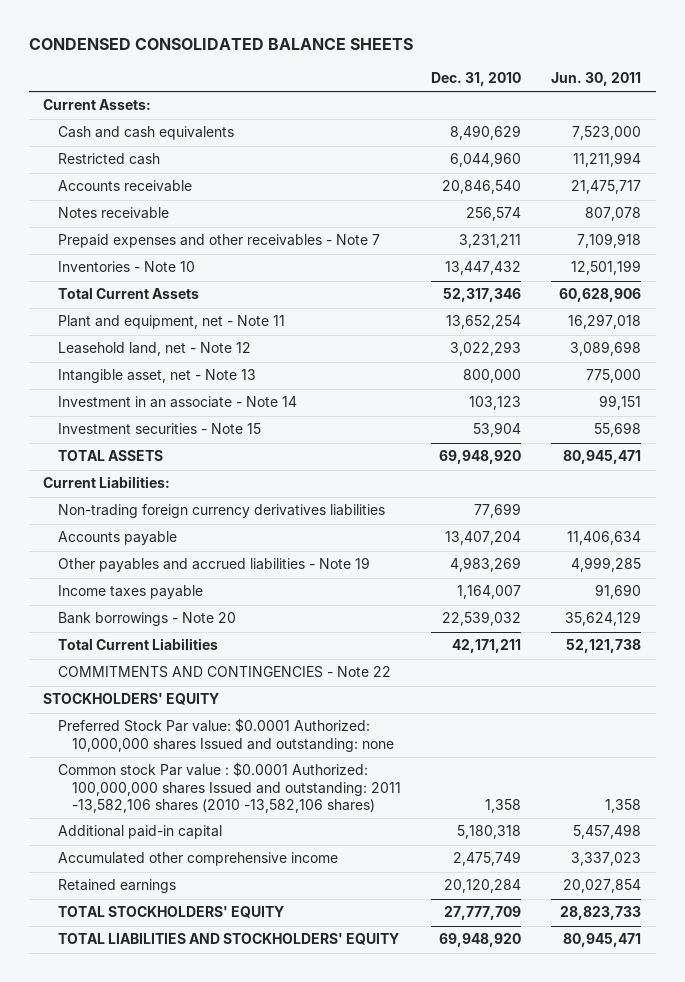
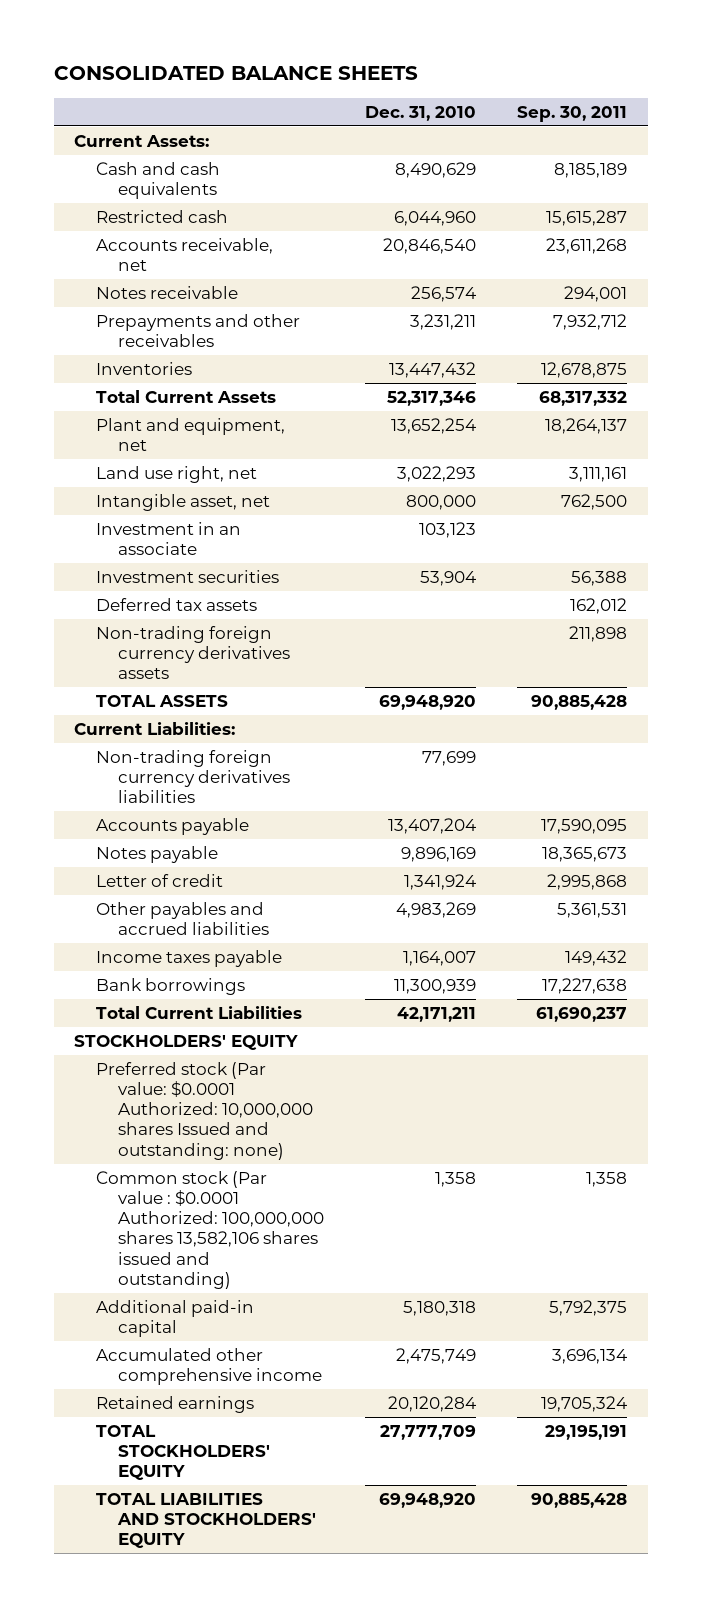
[28,38,413,51] CONDENSED CONSOLIDATED BALANCE SHEETS -> [53,66,418,81] CONSOLIDATED BALANCE SHEETS
[551,71,642,86] Jun. 30, 2011 -> none
none -> [517,105,628,122] Sep. 30, 2011
[57,180,192,193] Accounts receivable -> [96,238,274,272] Accounts receivable, net
[57,234,380,249] Prepaid expenses and other receivables - Note 7 -> [96,314,301,348] Prepayments and other receivables
[57,261,195,273] Inventories - Note 10 -> [96,362,193,376] Inventories
[57,315,285,330] Plant and equipment, net - Note 11 -> [96,418,286,452] Plant and equipment, net
[57,342,251,357] Leasehold land, net - Note 12 -> [96,466,258,484] Land use right, net
[57,369,256,384] Intangible asset, net - Note 13 -> [96,494,271,512] Intangible asset, net
[57,396,297,409] Investment in an associate - Note 14 -> [96,522,242,556] Investment in an associate
[57,423,261,435] Investment securities - Note 15 -> [96,570,280,584] Investment securities
none -> [96,598,258,612] Deferred tax assets
none -> [96,626,291,680] Non-trading foreign currency derivatives assets
none -> [96,846,219,864] Notes payable
none -> [96,874,224,888] Letter of credit
[57,557,370,573] Other payables and accrued liabilities - Note 19 -> [96,902,270,936] Other payables and accrued liabilities
[57,612,236,627] Bank borrowings - Note 20 -> [96,978,246,996] Bank borrowings
[442,611,522,627] 22,539,032 -> [394,979,477,995] 11,300,939
[57,666,391,679] COMMITMENTS AND CONTINGENCIES - Note 22 -> none
[57,718,395,752] Preferred Stock Par value: $0.0001 Authorized: 10,000,000 shares Issued and outstanding: none -> [96,1062,314,1160] Preferred stock (Par value: $0.0001 Authorized: 10,000,000 shares Issued and outstanding: none)
[57,762,402,813] Common stock Par value : $0.0001 Authorized: 100,000,000 shares Issued and outstanding: 2011 -13,582,106 shares (2010 -13,582,106 shares) -> [96,1171,325,1289] Common stock (Par value : $0.0001 Authorized: 100,000,000 shares 13,582,106 shares issued and outstanding)

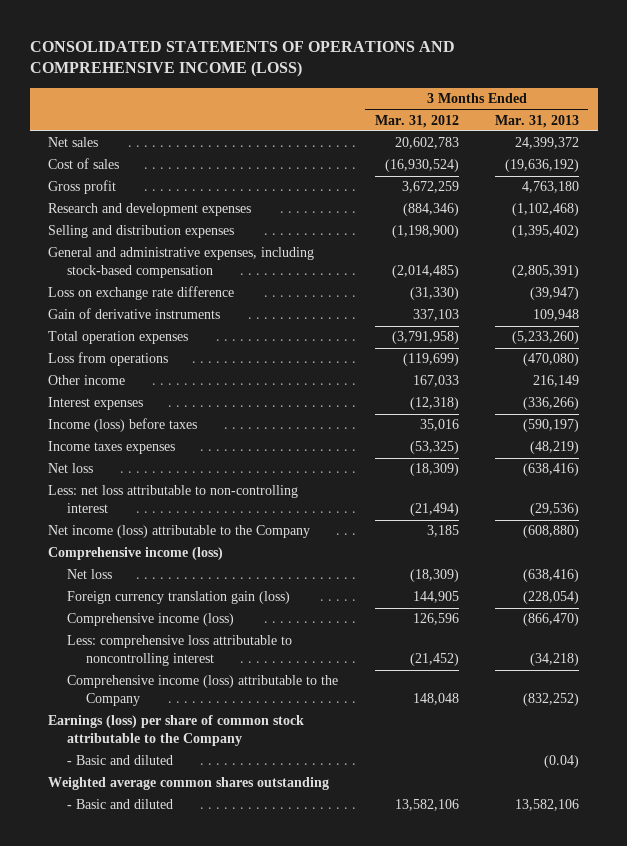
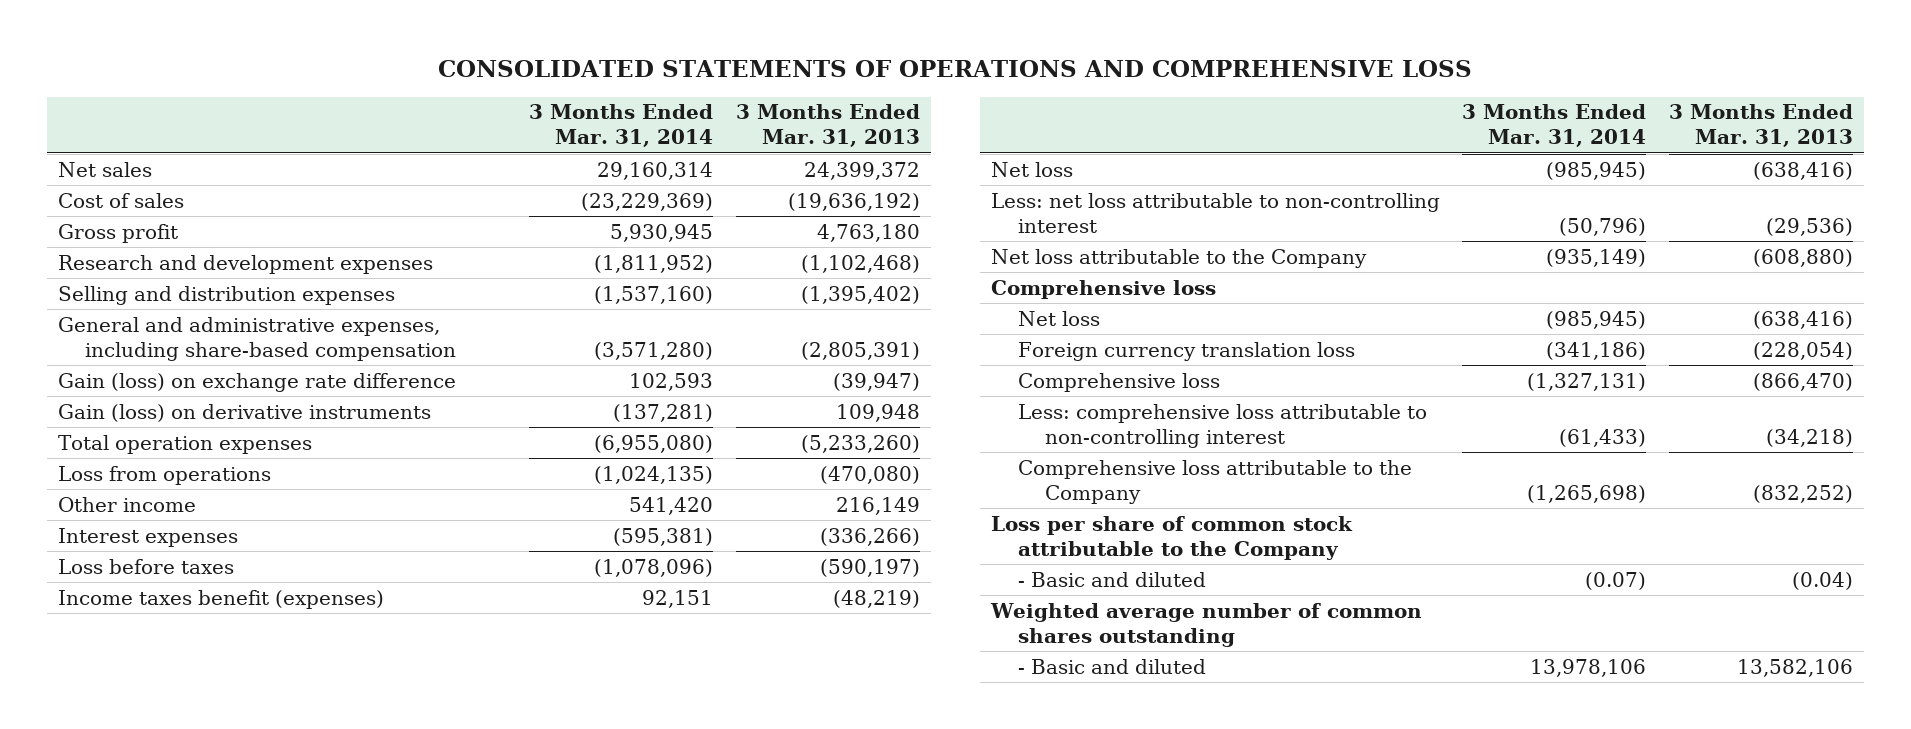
[29,40,455,78] CONSOLIDATED STATEMENTS OF OPERATIONS AND COMPREHENSIVE INCOME (LOSS) -> [438,60,1473,78] CONSOLIDATED STATEMENTS OF OPERATIONS AND COMPREHENSIVE LOSS
[374,114,459,128] Mar. 31, 2012 -> none
none -> [529,104,714,148] 3 Months Ended Mar. 31, 2014
[48,247,315,279] General and administrative expenses, including stock-based compensation -> [57,316,457,361] General and administrative expenses, including share-based compensation
[48,286,235,301] Loss on exchange rate difference -> [57,372,456,392] Gain (loss) on exchange rate difference
[48,308,221,320] Gain of derivative instruments -> [57,403,431,422] Gain (loss) on derivative instruments
[48,418,198,433] Income (loss) before taxes -> [57,558,234,574] Loss before taxes
[48,441,176,455] Income taxes expenses -> [57,589,384,609] Income taxes benefit (expenses)
[48,525,311,539] Net income (loss) attributable to the Company -> [991,248,1368,268] Net loss attributable to the Company
[48,547,224,561] Comprehensive income (loss) -> [991,279,1217,299] Comprehensive loss
[66,591,290,605] Foreign currency translation gain (loss) -> [1018,341,1356,361] Foreign currency translation loss
[66,613,234,627] Comprehensive income (loss) -> [1018,372,1221,392] Comprehensive loss
[66,635,292,667] Less: comprehensive loss attributable to noncontrolling interest -> [1018,403,1428,448] Less: comprehensive loss attributable to non-controlling interest
[66,675,338,707] Comprehensive income (loss) attributable to the Company -> [1018,459,1413,504] Comprehensive loss attributable to the Company
[48,715,305,747] Earnings (loss) per share of common stock attributable to the Company -> [991,515,1354,560] Loss per share of common stock attributable to the Company
[48,777,330,791] Weighted average common shares outstanding -> [990,602,1423,647] Weighted average number of common shares outstanding

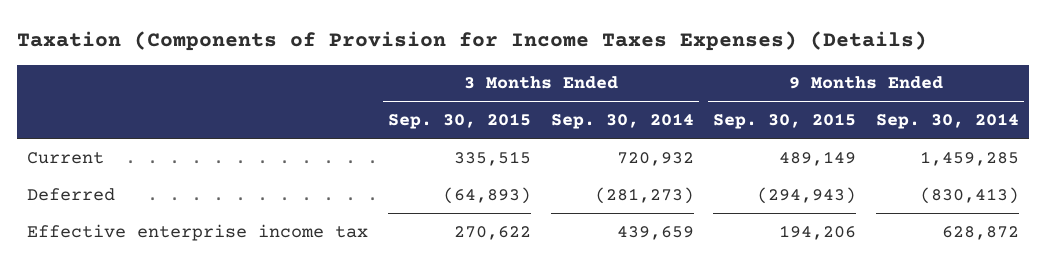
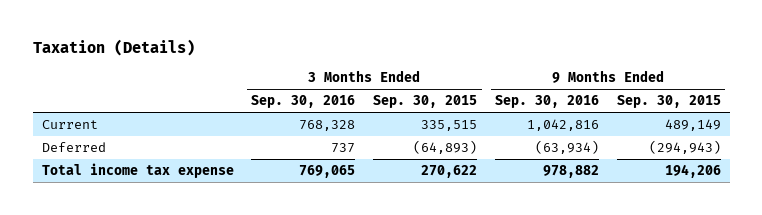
[17,31,928,52] Taxation (Components of Provision for Income Taxes Expenses) (Details) -> [32,38,195,56] Taxation (Details)
[550,113,694,130] Sep. 30, 2014 -> none
[876,113,1020,130] Sep. 30, 2014 -> none
none -> [251,95,356,109] Sep. 30, 2016
none -> [495,95,600,109] Sep. 30, 2016
[27,223,369,241] Effective enterprise income tax -> [41,163,234,179] Total income tax expense

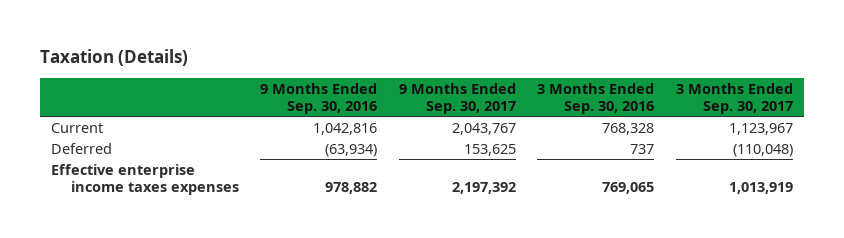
[373,95,478,109] Sep. 30, 2015 -> none
[616,95,721,109] Sep. 30, 2015 -> none
none -> [398,82,516,115] 9 Months Ended Sep. 30, 2017
none -> [675,82,793,115] 3 Months Ended Sep. 30, 2017
[41,163,234,179] Total income tax expense -> [51,163,239,196] Effective enterprise income taxes expenses

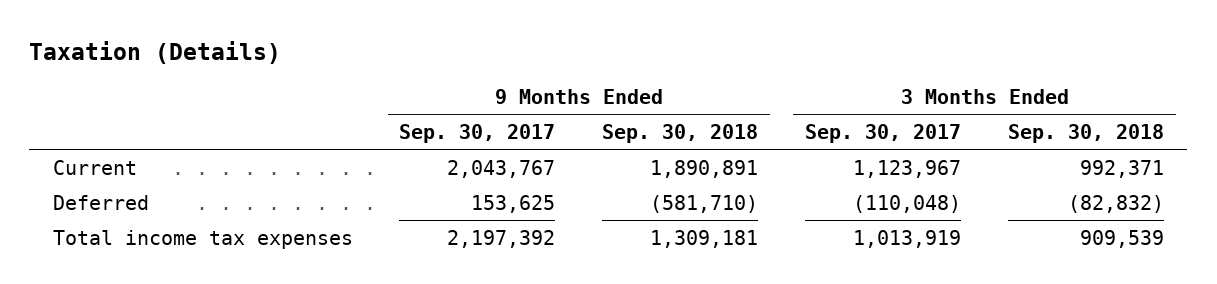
[260,82,378,115] 9 Months Ended Sep. 30, 2016 -> none
[537,82,655,115] 3 Months Ended Sep. 30, 2016 -> none
none -> [602,123,759,143] Sep. 30, 2018
none -> [1008,123,1165,143] Sep. 30, 2018
[51,163,239,196] Effective enterprise income taxes expenses -> [52,229,353,249] Total income tax expenses

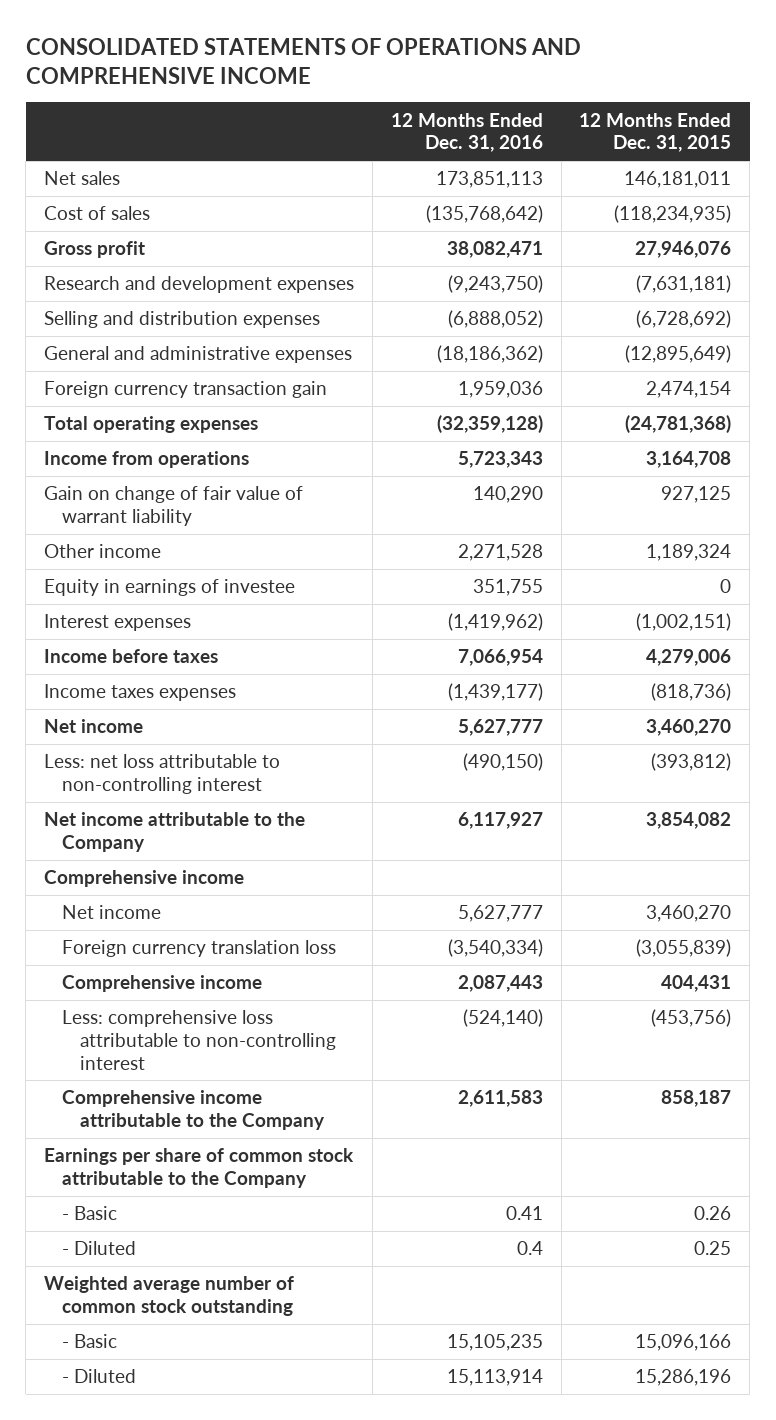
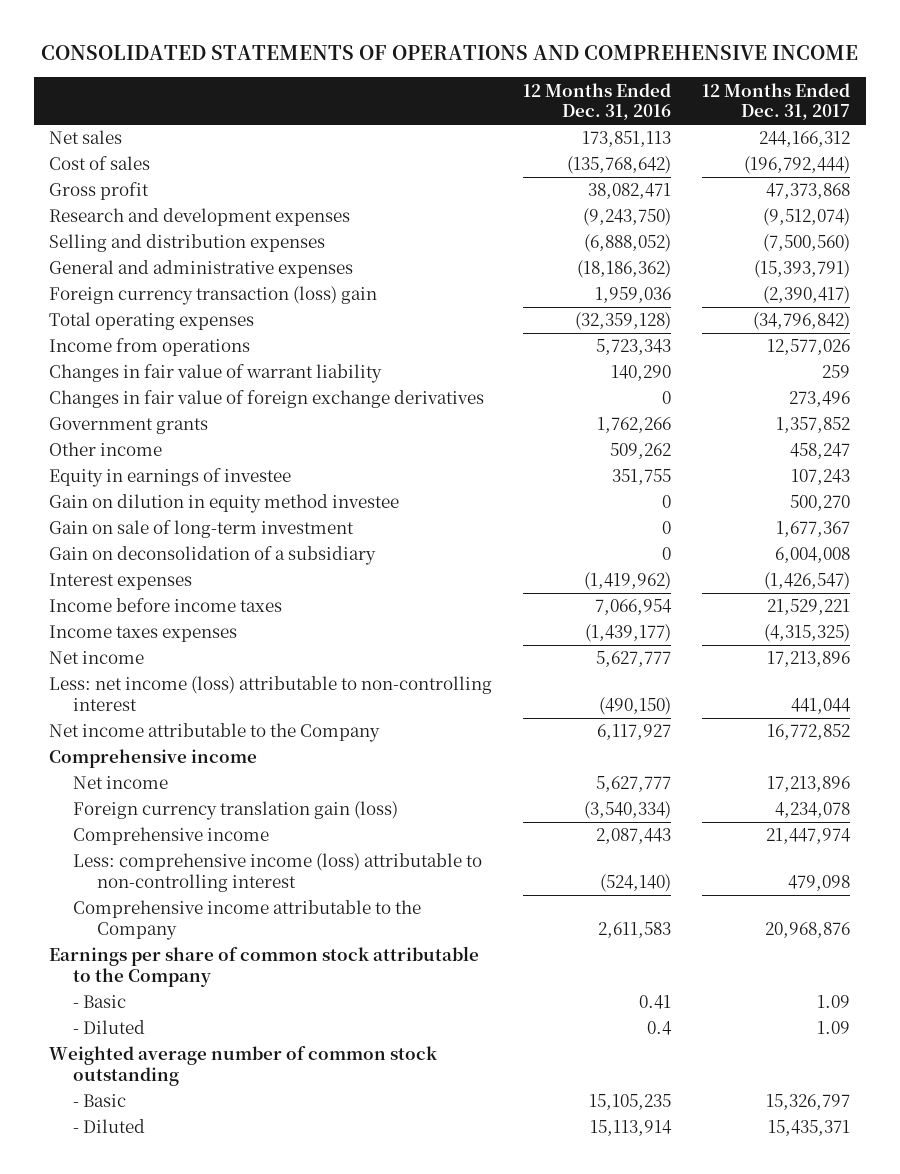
[579,112,732,153] 12 Months Ended Dec. 31, 2015 -> none
none -> [702,82,851,121] 12 Months Ended Dec. 31, 2017
[44,381,328,399] Foreign currency transaction gain -> [49,286,378,306] Foreign currency transaction (loss) gain
[44,486,304,526] Gain on change of fair value of warrant liability -> [49,364,383,384] Changes in fair value of warrant liability
none -> [49,390,485,409] Changes in fair value of foreign exchange derivatives
none -> [49,417,209,435] Government grants
[457,544,543,562] 2,271,528 -> [610,443,672,460] 509,262
none -> [49,494,400,514] Gain on dilution in equity method investee
none -> [49,520,355,539] Gain on sale of long-term investment
none -> [49,546,377,566] Gain on deconsolidation of a subsidiary
[44,649,219,664] Income before taxes -> [49,598,283,613] Income before income taxes
[44,754,281,794] Less: net loss attributable to non-controlling interest -> [49,676,493,711] Less: net income (loss) attributable to non-controlling interest
[62,940,337,958] Foreign currency translation loss -> [73,801,399,821] Foreign currency translation gain (loss)
[62,1010,337,1070] Less: comprehensive loss attributable to non-controlling interest -> [73,853,483,892] Less: comprehensive income (loss) attributable to non-controlling interest

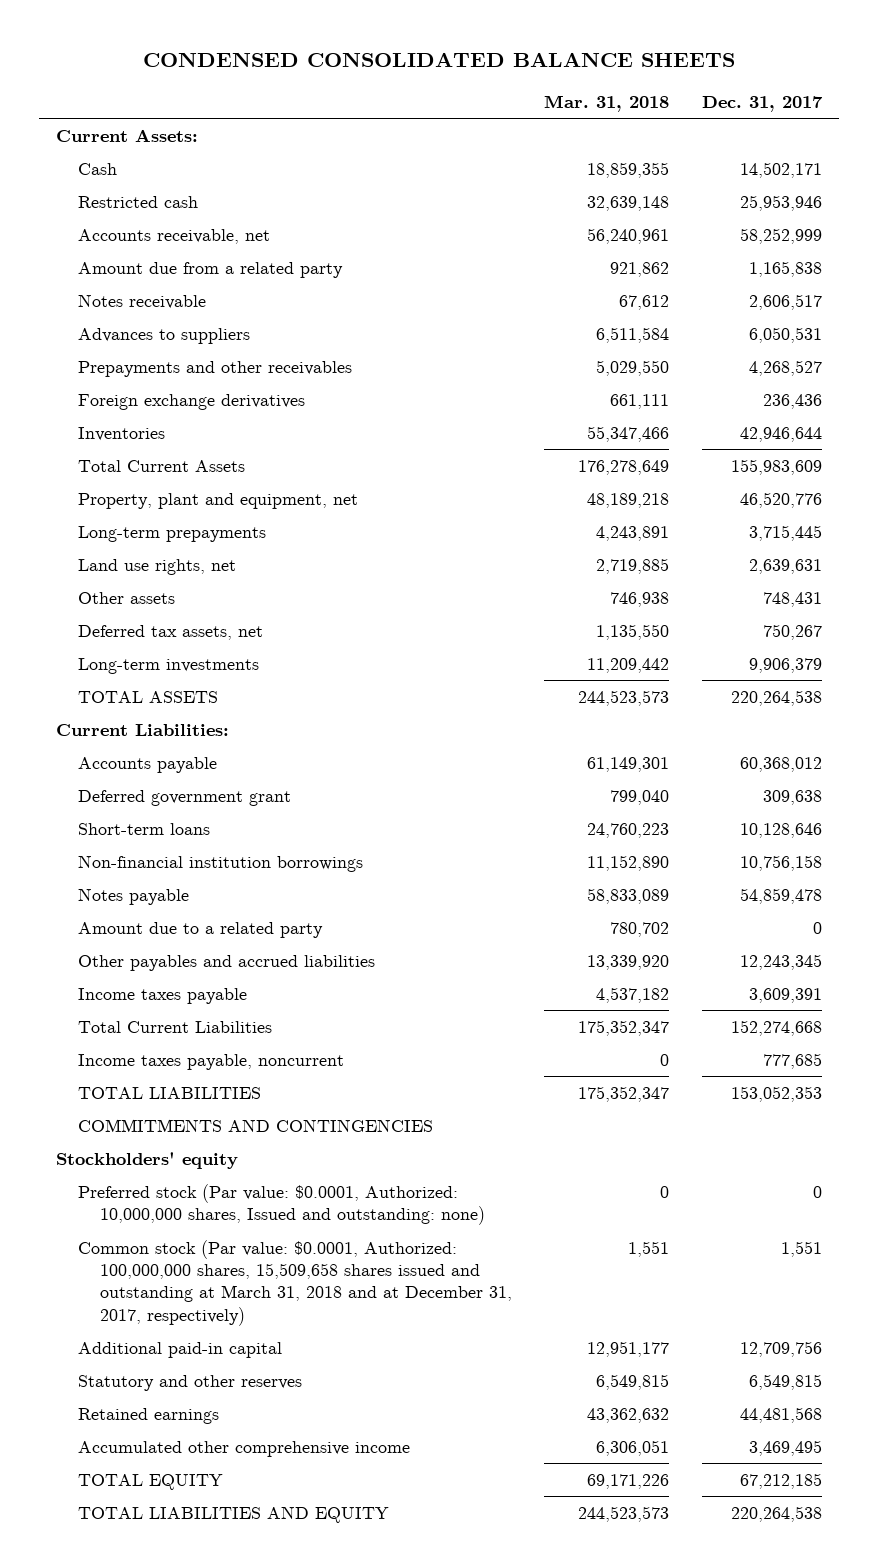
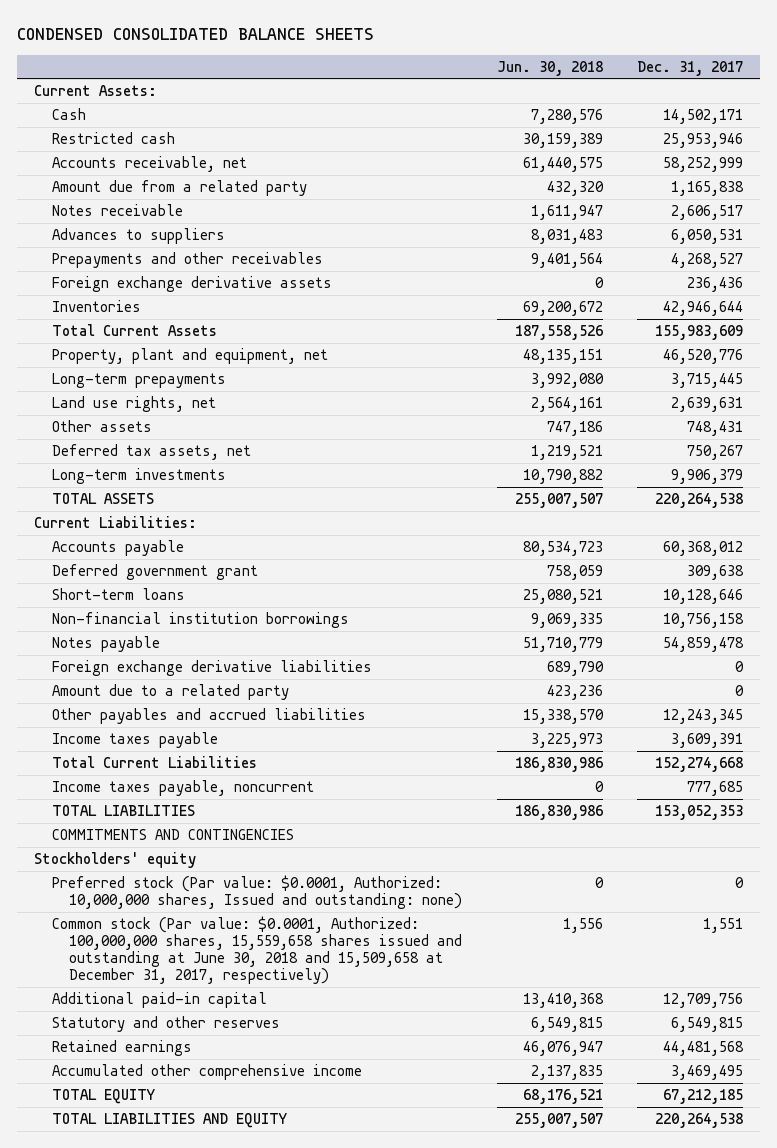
[544,94,670,112] Mar. 31, 2018 -> none
none -> [496,60,603,76] Jun. 30, 2018
[77,393,305,410] Foreign exchange derivatives -> [51,275,332,292] Foreign exchange derivative assets
none -> [51,659,372,676] Foreign exchange derivative liabilities
[77,1239,512,1326] Common stock (Par value: $0.0001, Authorized: 100,000,000 shares, 15,509,658 shares issued and outstanding at March 31, 2018 and at December 31, 2017, respectively) -> [51,915,463,985] Common stock (Par value: $0.0001, Authorized: 100,000,000 shares, 15,559,658 shares issued and outstanding at June 30, 2018 and 15,509,658 at December 31, 2017, respectively)

